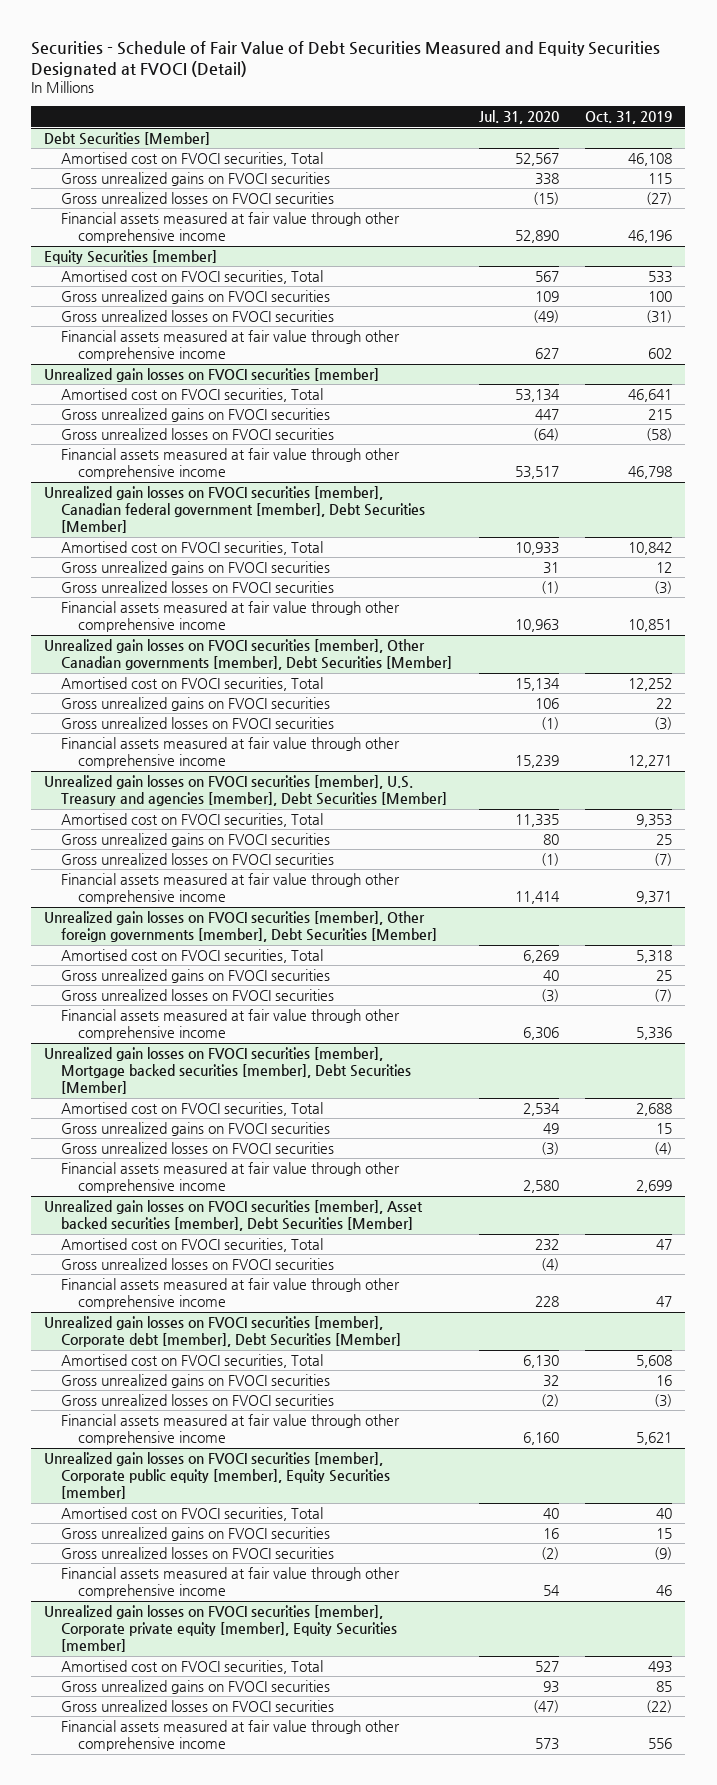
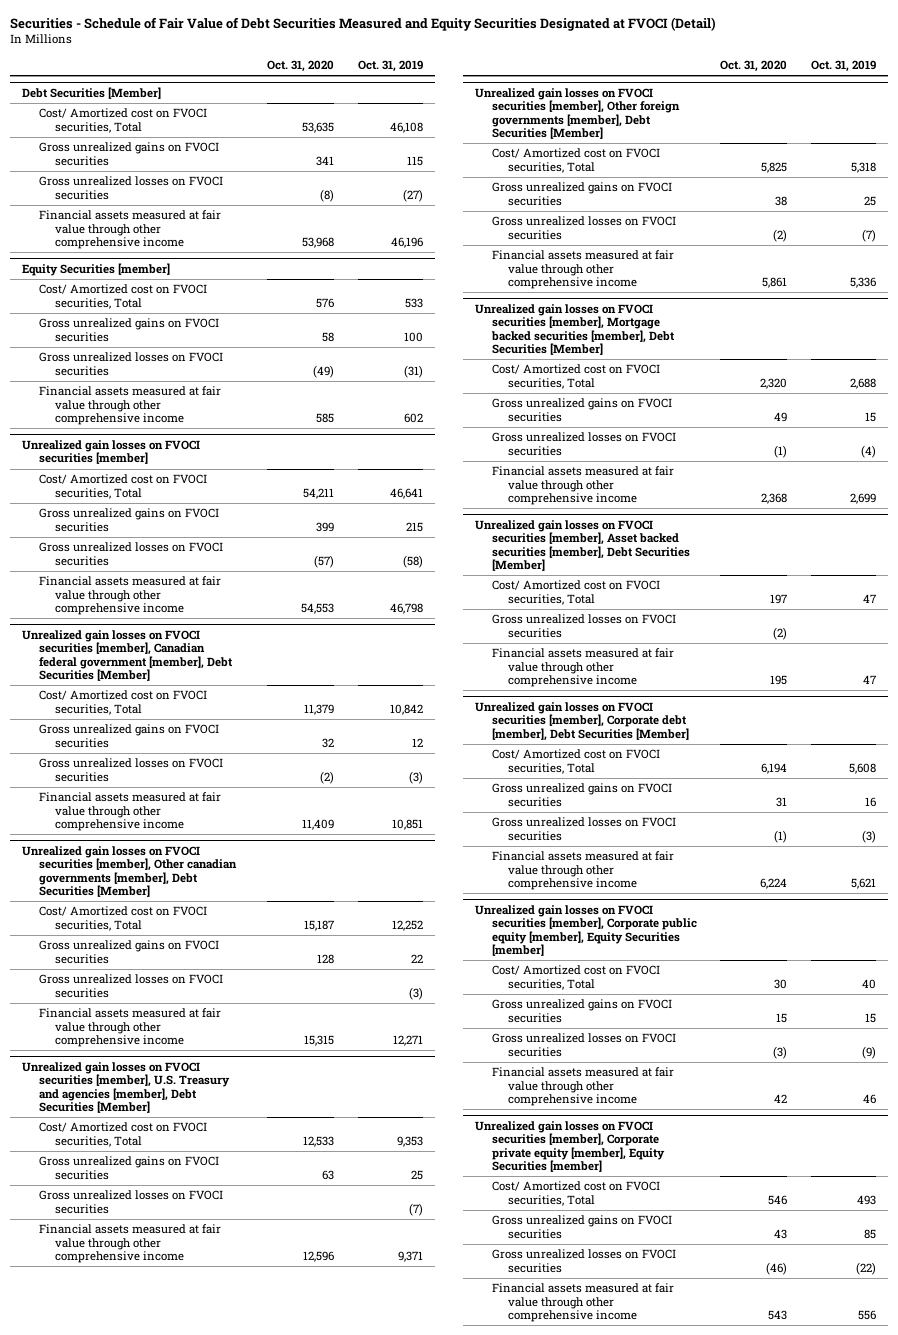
[478,110,559,125] Jul. 31, 2020 -> none
none -> [267,59,335,72] Oct. 31, 2020
[61,152,324,167] Amortised cost on FVOCI securities, Total -> [38,108,207,133] Cost/ Amortized cost on FVOCI securities, Total
[61,270,324,285] Amortised cost on FVOCI securities, Total -> [38,284,207,309] Cost/ Amortized cost on FVOCI securities, Total
[61,388,324,403] Amortised cost on FVOCI securities, Total -> [38,474,207,499] Cost/ Amortized cost on FVOCI securities, Total
[61,541,324,556] Amortised cost on FVOCI securities, Total -> [38,690,207,715] Cost/ Amortized cost on FVOCI securities, Total
[44,639,453,671] Unrealized gain losses on FVOCI securities [member], Other Canadian governments [member], Debt Securities [Member] -> [22,846,237,897] Unrealized gain losses on FVOCI securities [member], Other canadian governments [member], Debt Securities [Member]
[61,677,324,692] Amortised cost on FVOCI securities, Total -> [38,906,207,931] Cost/ Amortized cost on FVOCI securities, Total
[61,813,324,828] Amortised cost on FVOCI securities, Total -> [38,1122,207,1147] Cost/ Amortized cost on FVOCI securities, Total
[61,949,324,964] Amortised cost on FVOCI securities, Total -> [491,148,660,173] Cost/ Amortized cost on FVOCI securities, Total
[61,1102,324,1117] Amortised cost on FVOCI securities, Total -> [491,364,660,389] Cost/ Amortized cost on FVOCI securities, Total
[61,1238,324,1253] Amortised cost on FVOCI securities, Total -> [491,580,660,605] Cost/ Amortized cost on FVOCI securities, Total
[61,1354,324,1369] Amortised cost on FVOCI securities, Total -> [491,749,660,774] Cost/ Amortized cost on FVOCI securities, Total
[61,1507,324,1522] Amortised cost on FVOCI securities, Total -> [491,965,660,990] Cost/ Amortized cost on FVOCI securities, Total
[61,1660,324,1675] Amortised cost on FVOCI securities, Total -> [491,1181,660,1206] Cost/ Amortized cost on FVOCI securities, Total

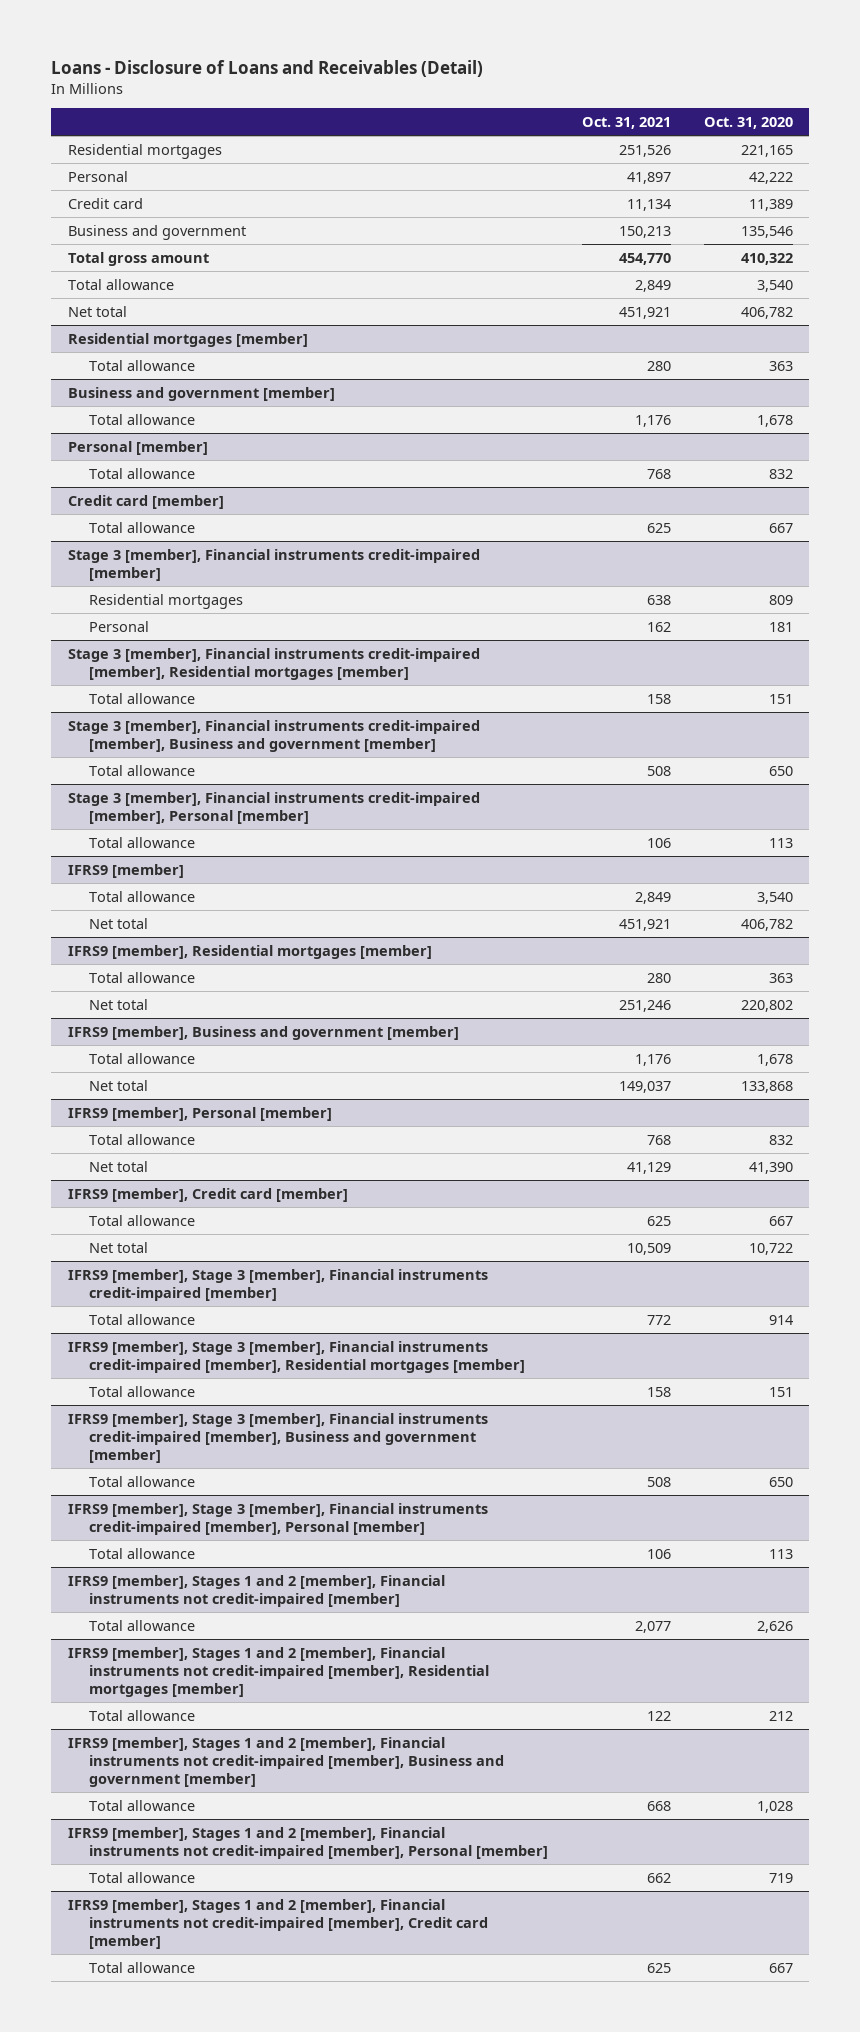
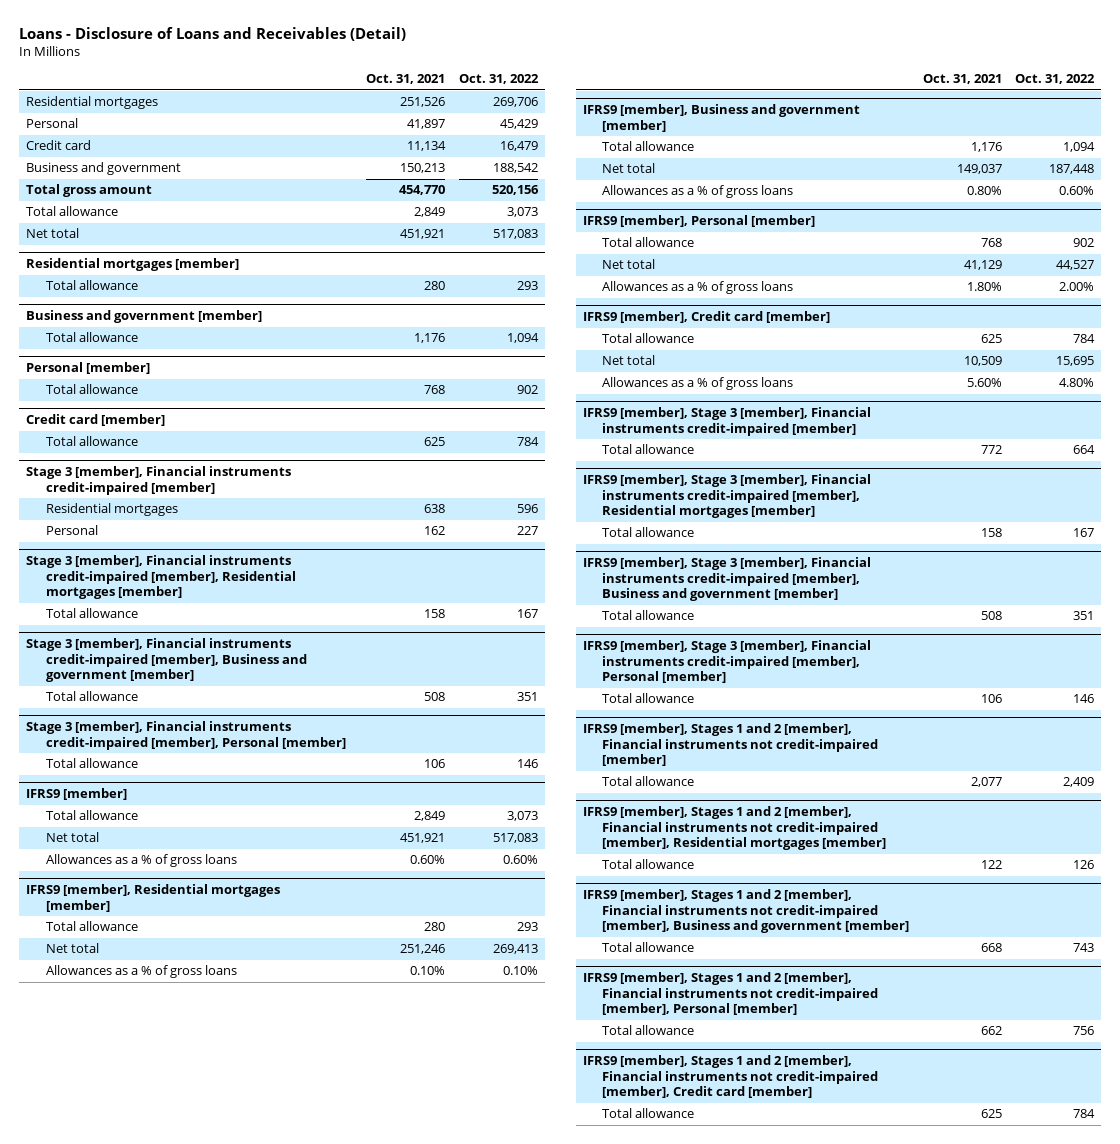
[703,117,793,130] Oct. 31, 2020 -> none
none -> [458,74,539,85] Oct. 31, 2022
none -> [45,854,237,868] Allowances as a % of gross loans
none -> [45,965,237,979] Allowances as a % of gross loans
none -> [602,185,794,199] Allowances as a % of gross loans
none -> [602,281,794,295] Allowances as a % of gross loans
none -> [602,377,794,391] Allowances as a % of gross loans

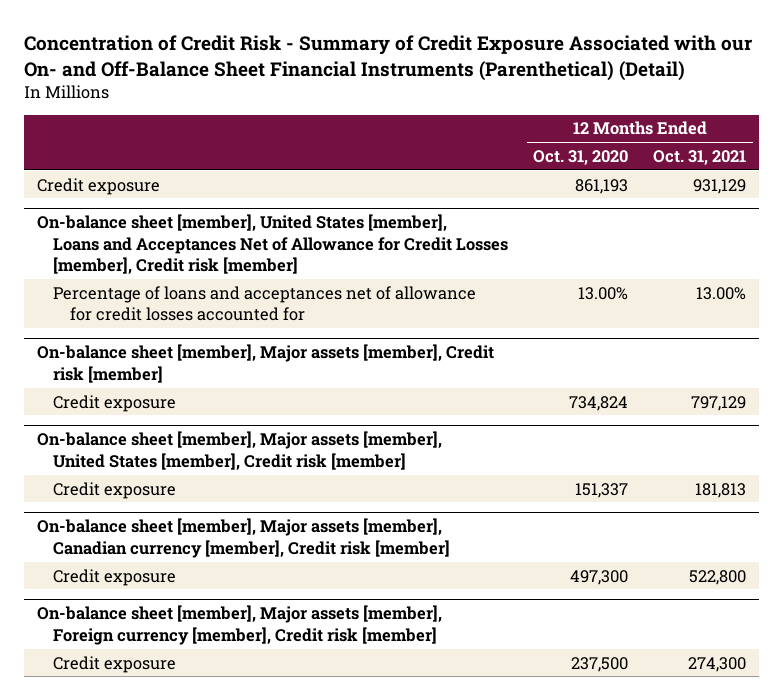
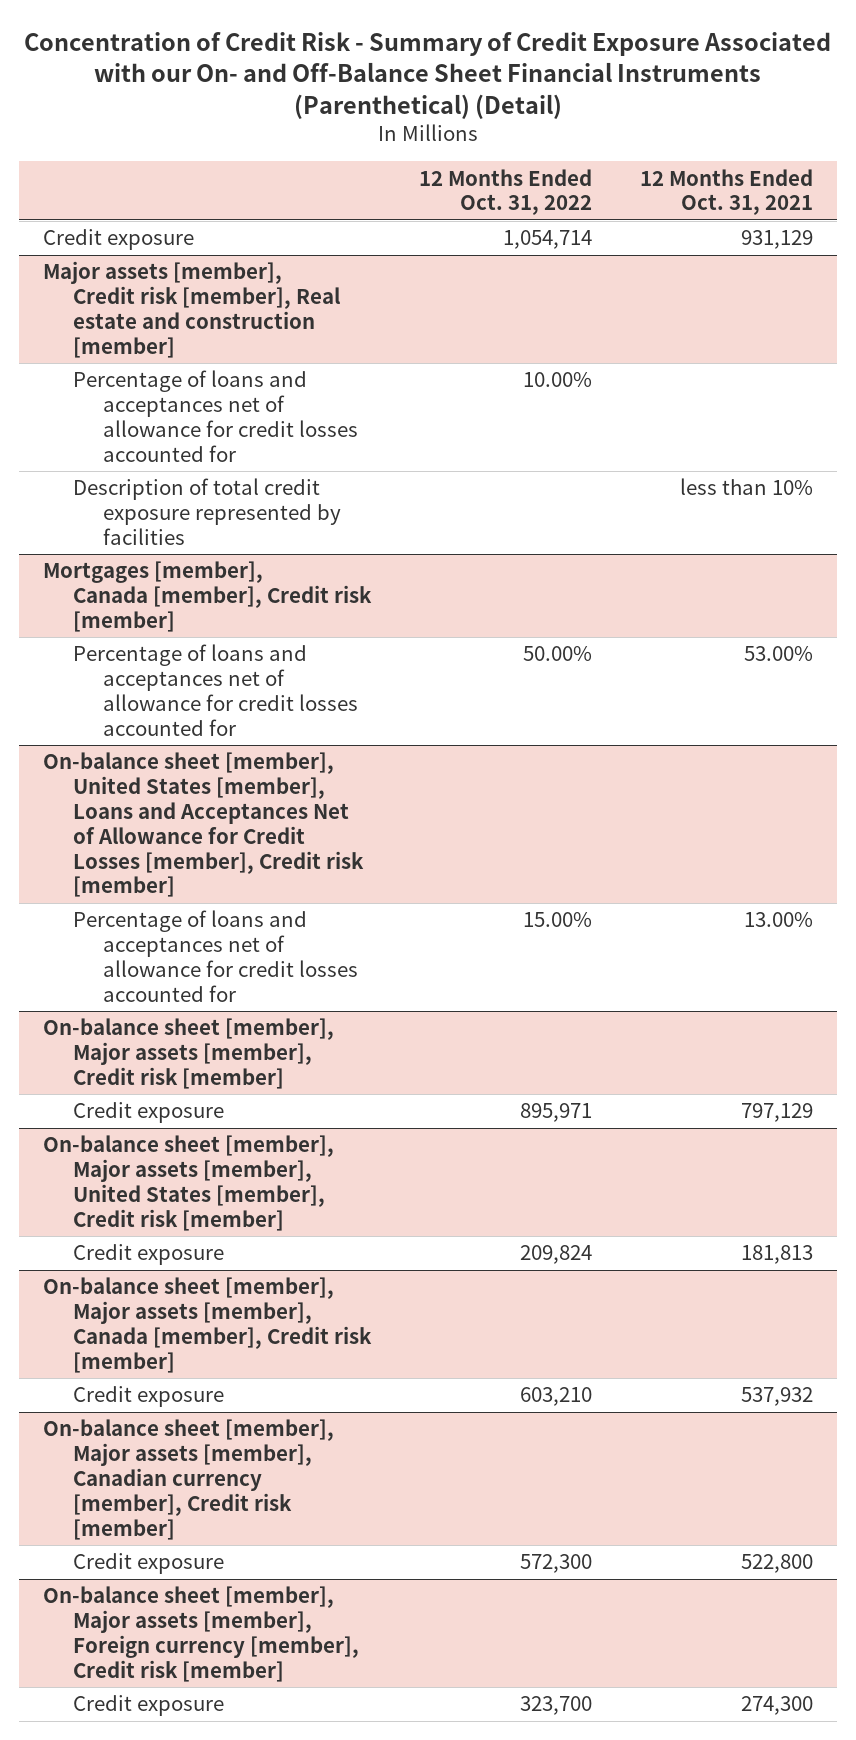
[533,149,629,165] Oct. 31, 2020 -> none
none -> [419,168,593,216] 12 Months Ended Oct. 31, 2022
none -> [43,261,341,358] Major assets [member], Credit risk [member], Real estate and construction [member]
none -> [73,370,359,462] Percentage of loans and acceptances net of allowance for credit losses accounted for
none -> [73,478,342,545] Description of total credit exposure represented by facilities
none -> [43,561,373,632] Mortgages [member], Canada [member], Credit risk [member]
none -> [73,644,359,736] Percentage of loans and acceptances net of allowance for credit losses accounted for
none -> [43,1277,373,1373] On-balance sheet [member], Major assets [member], Canada [member], Credit risk [member]
none -> [73,1386,225,1408] Credit exposure

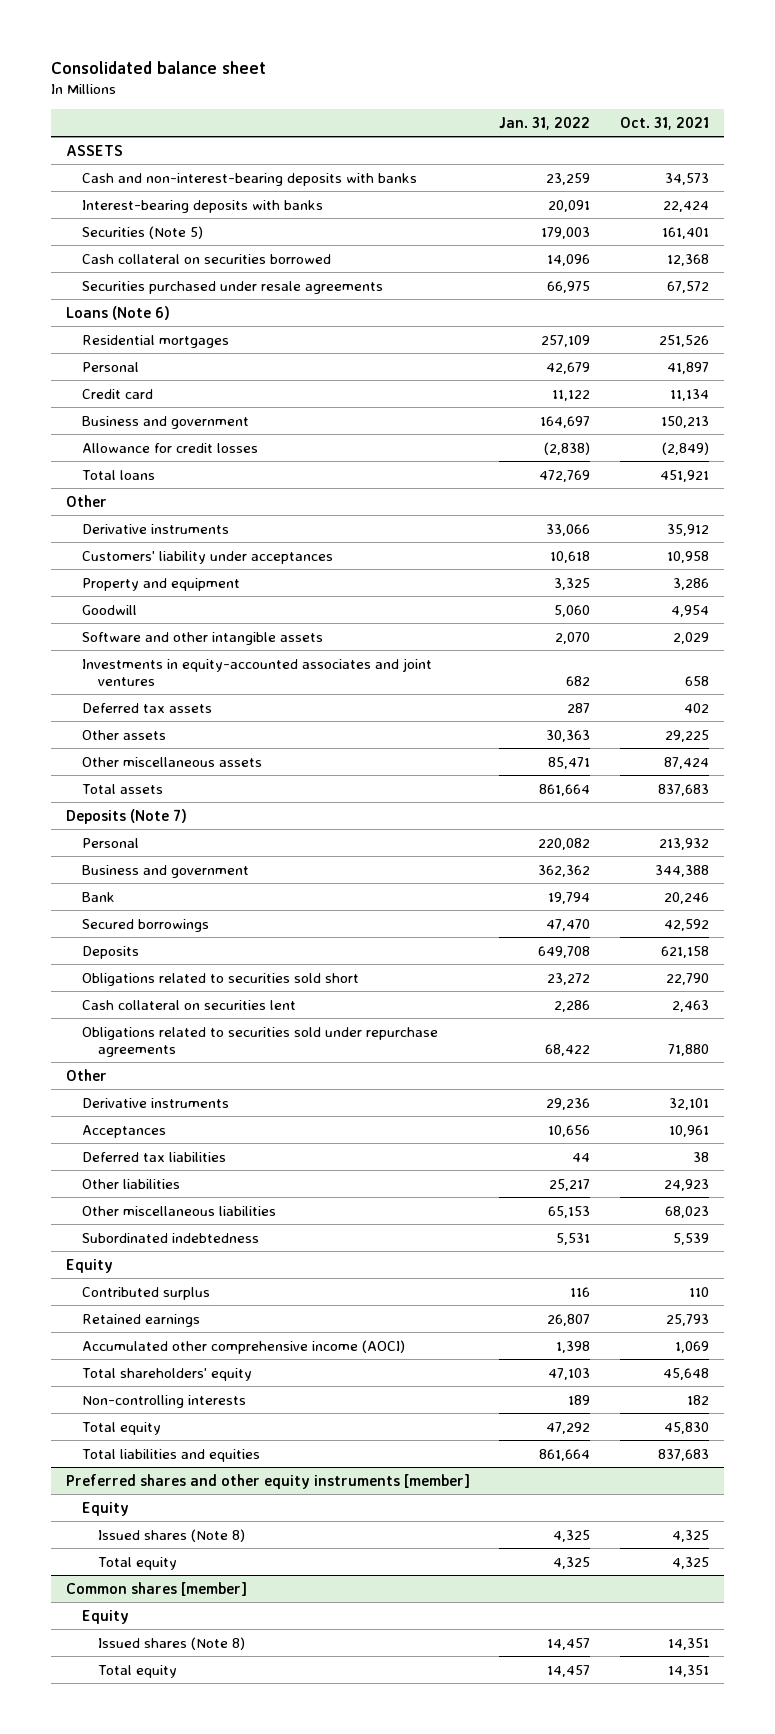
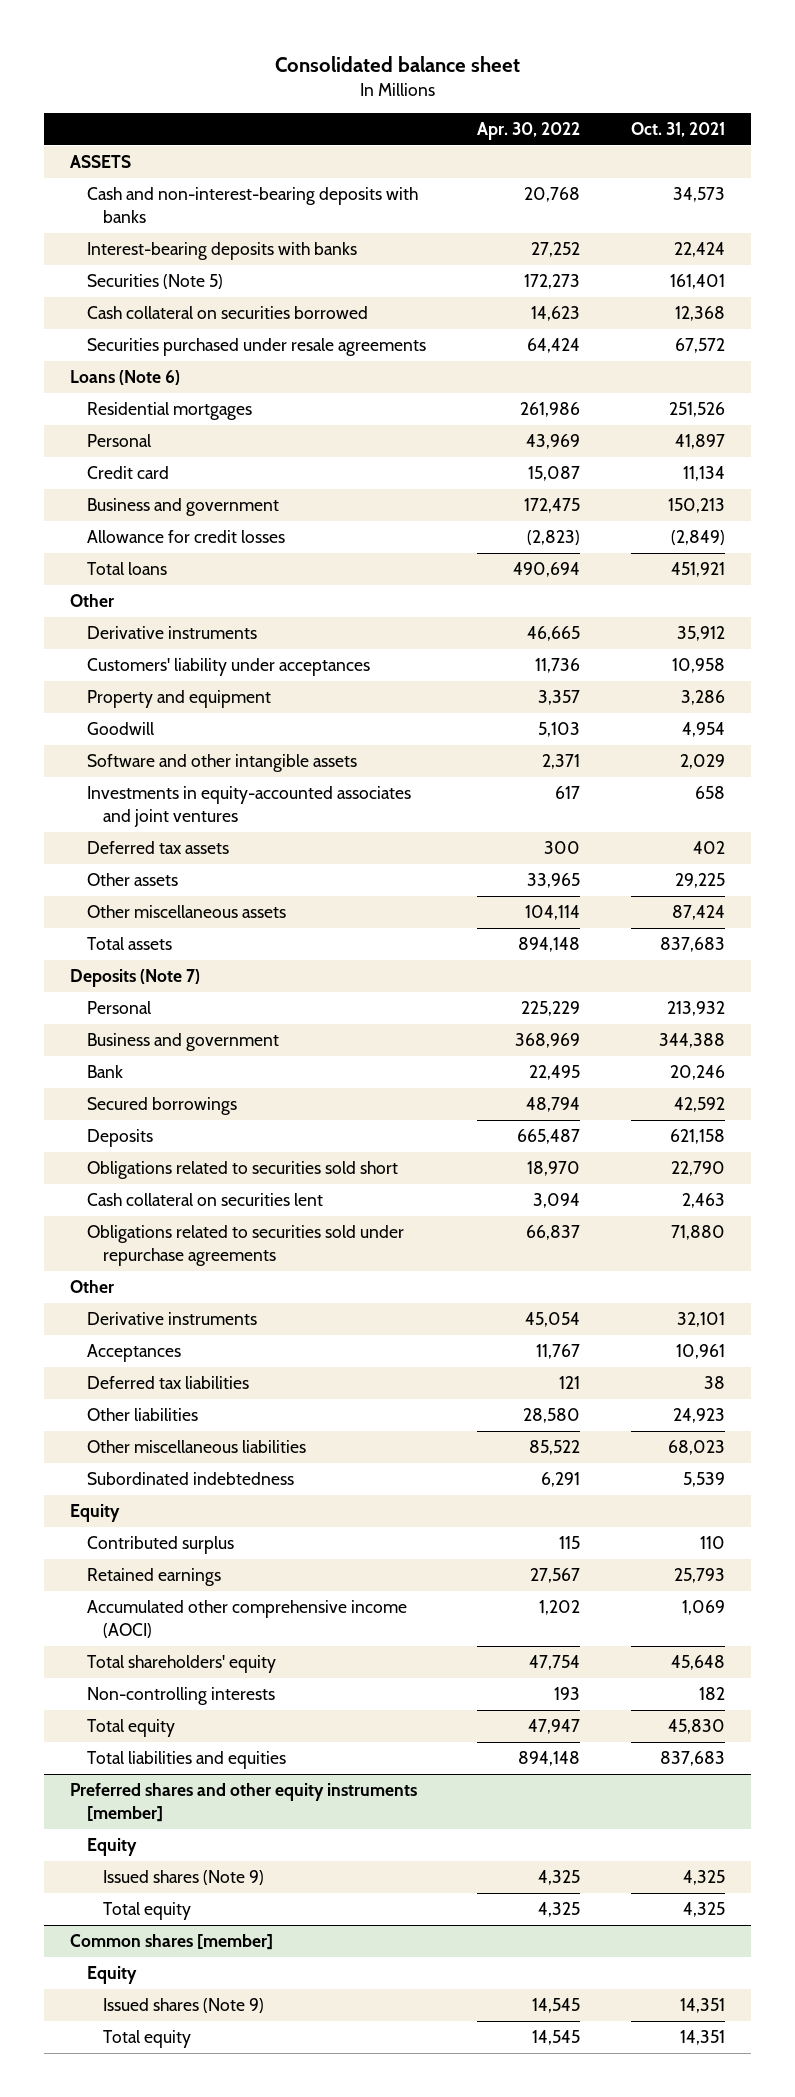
[499,116,591,130] Jan. 31, 2022 -> none
none -> [476,122,580,141] Apr. 30, 2022
[97,1528,245,1542] Issued shares (Note 8) -> [103,1870,265,1886] Issued shares (Note 9)
[97,1636,245,1650] Issued shares (Note 8) -> [103,1998,265,2014] Issued shares (Note 9)

